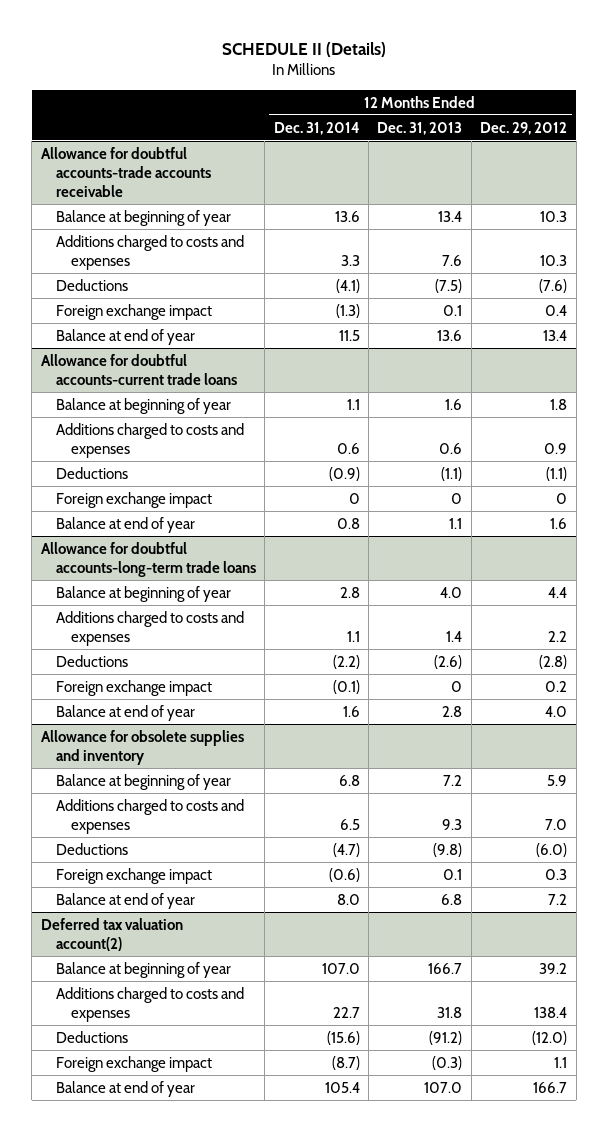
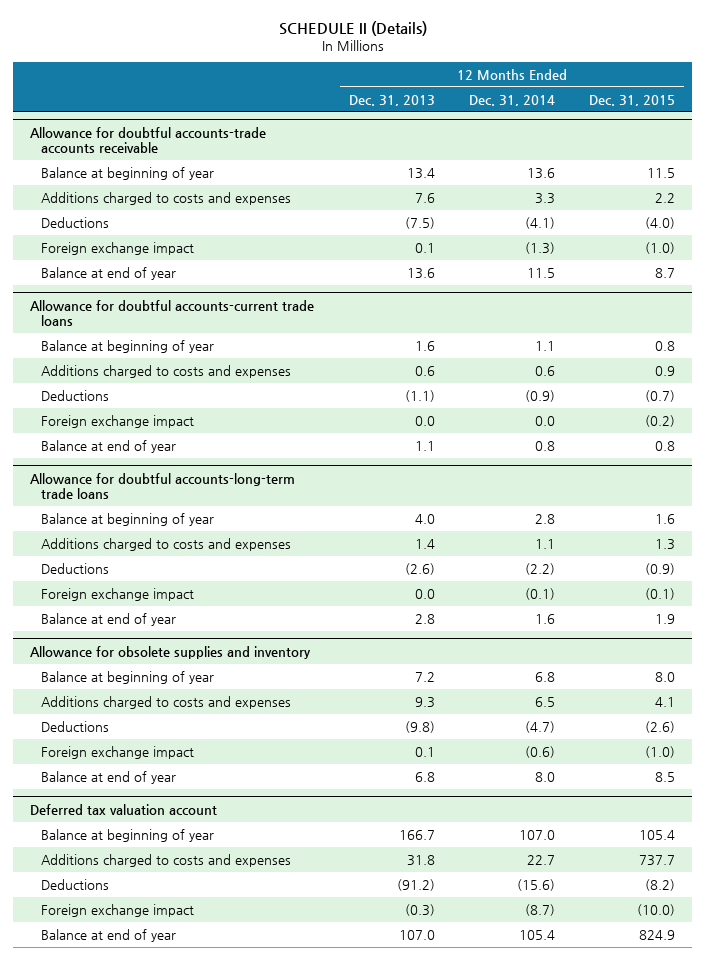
[480,121,568,135] Dec. 29, 2012 -> none
none -> [589,94,676,106] Dec. 31, 2015
[348,492,360,504] 0 -> [534,415,555,426] 0.0
[451,492,463,504] 0 -> [414,415,435,426] 0.0
[451,680,463,692] 0 -> [414,588,435,599] 0.0
[40,917,183,951] Deferred tax valuation account(2) -> [30,803,218,815] Deferred tax valuation account

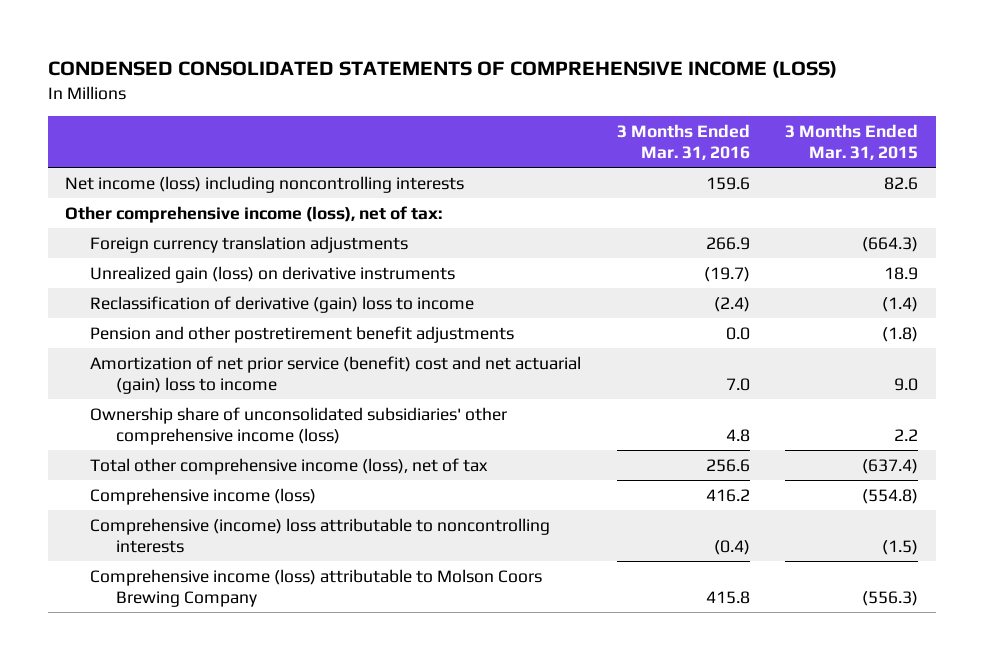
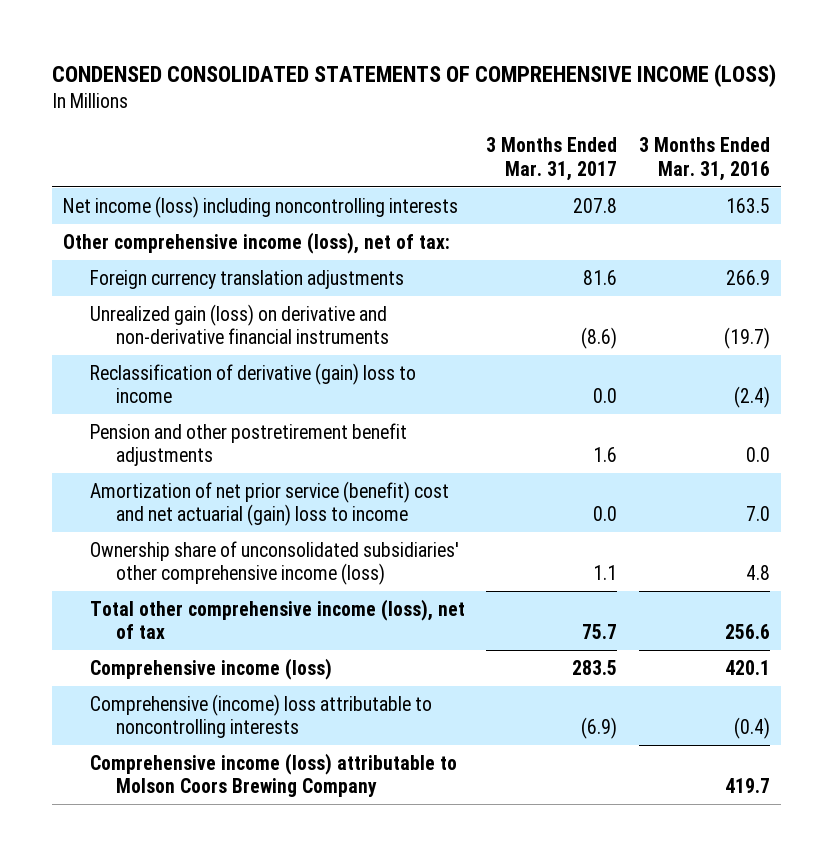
[784,124,918,161] 3 Months Ended Mar. 31, 2015 -> none
none -> [486,137,618,181] 3 Months Ended Mar. 31, 2017
[705,176,750,190] 159.6 -> [726,197,771,213] 163.5
[90,265,456,283] Unrealized gain (loss) on derivative instruments -> [89,303,390,344] Unrealized gain (loss) on derivative and non-derivative financial instruments
[705,488,750,502] 416.2 -> [725,659,771,675] 420.1
[705,590,750,604] 415.8 -> [725,777,771,793] 419.7

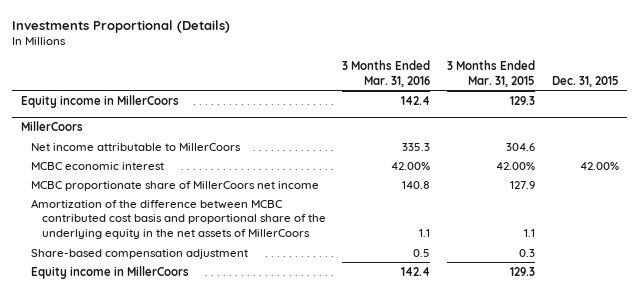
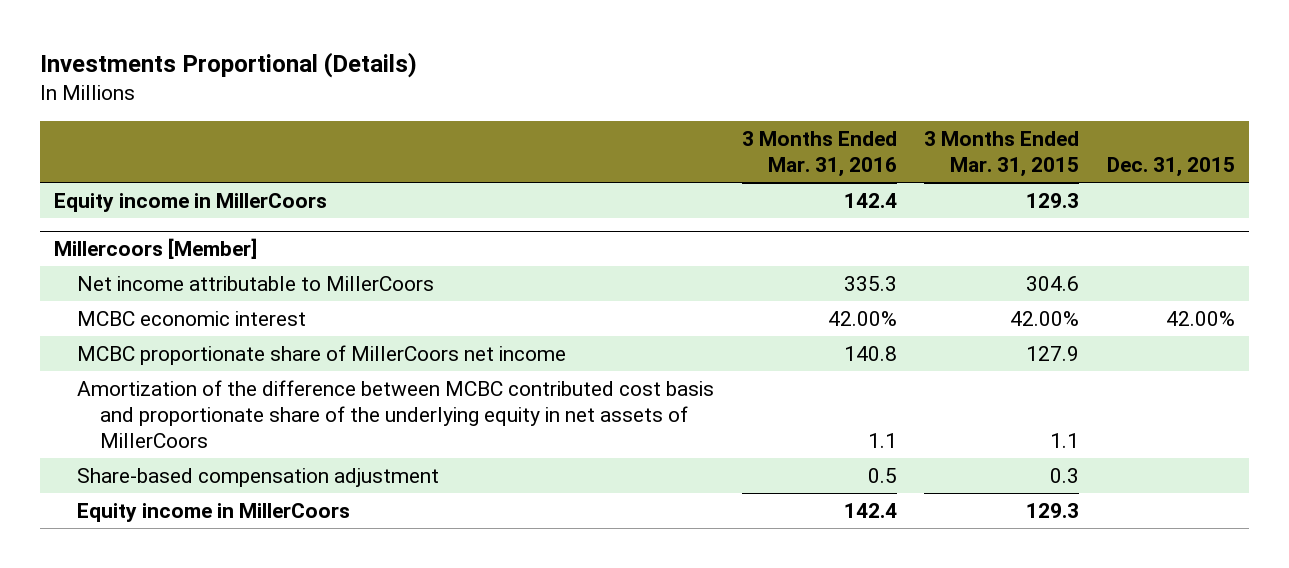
[20,120,83,131] MillerCoors -> [54,237,258,259] Millercoors [Member]
[31,198,326,239] Amortization of the difference between MCBC contributed cost basis and proportional share of the underlying equity in the net assets of MillerCoors -> [76,379,714,448] Amortization of the difference between MCBC contributed cost basis and proportionate share of the underlying equity in net assets of MillerCoors

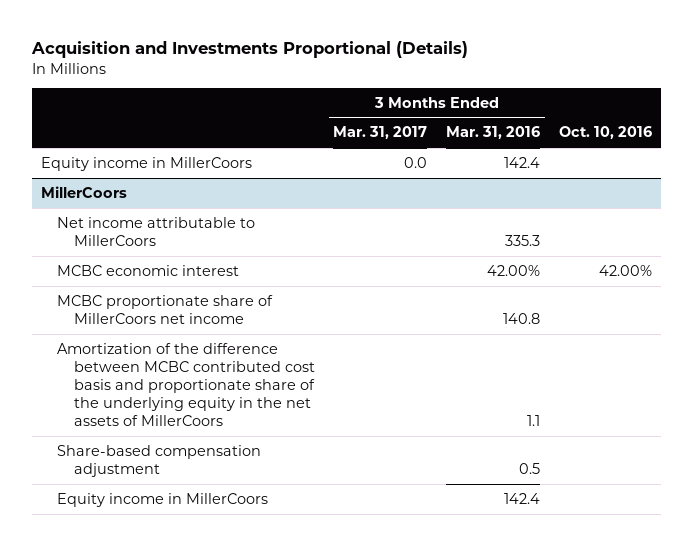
[40,52,418,79] Investments Proportional (Details) -> [30,41,468,59] Acquisition and Investments Proportional (Details)
[924,130,1080,178] 3 Months Ended Mar. 31, 2015 -> none
[1107,157,1236,178] Dec. 31, 2015 -> none
none -> [333,126,428,140] Mar. 31, 2017
none -> [558,126,652,140] Oct. 10, 2016
[54,237,258,259] Millercoors [Member] -> [41,185,128,198] MillerCoors
[76,379,714,448] Amortization of the difference between MCBC contributed cost basis and proportionate share of the underlying equity in net assets of MillerCoors -> [57,342,315,427] Amortization of the difference between MCBC contributed cost basis and proportionate share of the underlying equity in the net assets of MillerCoors

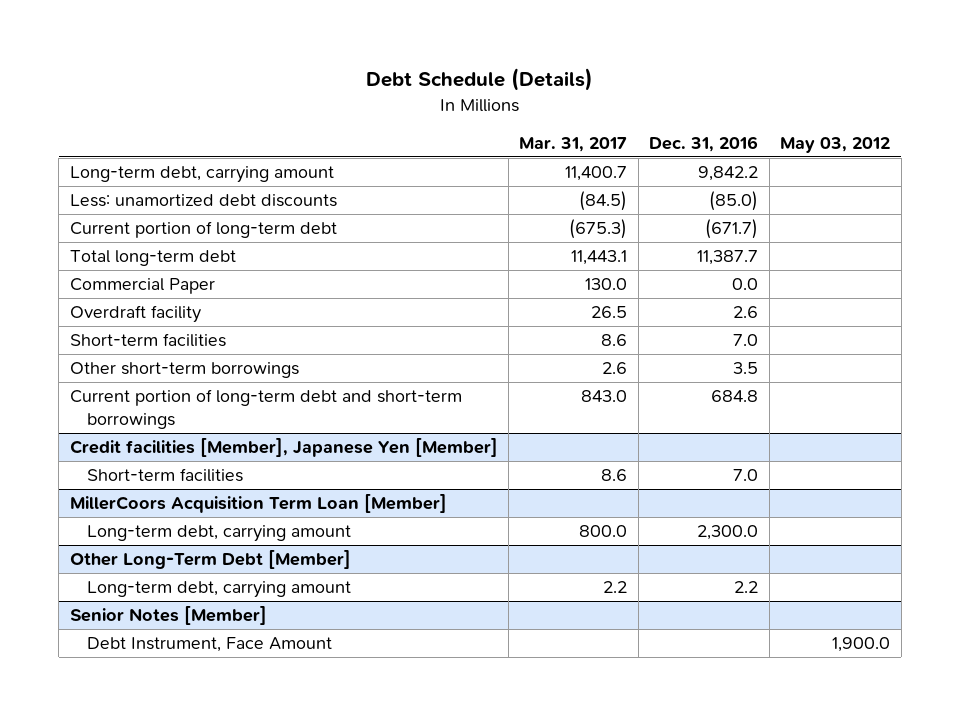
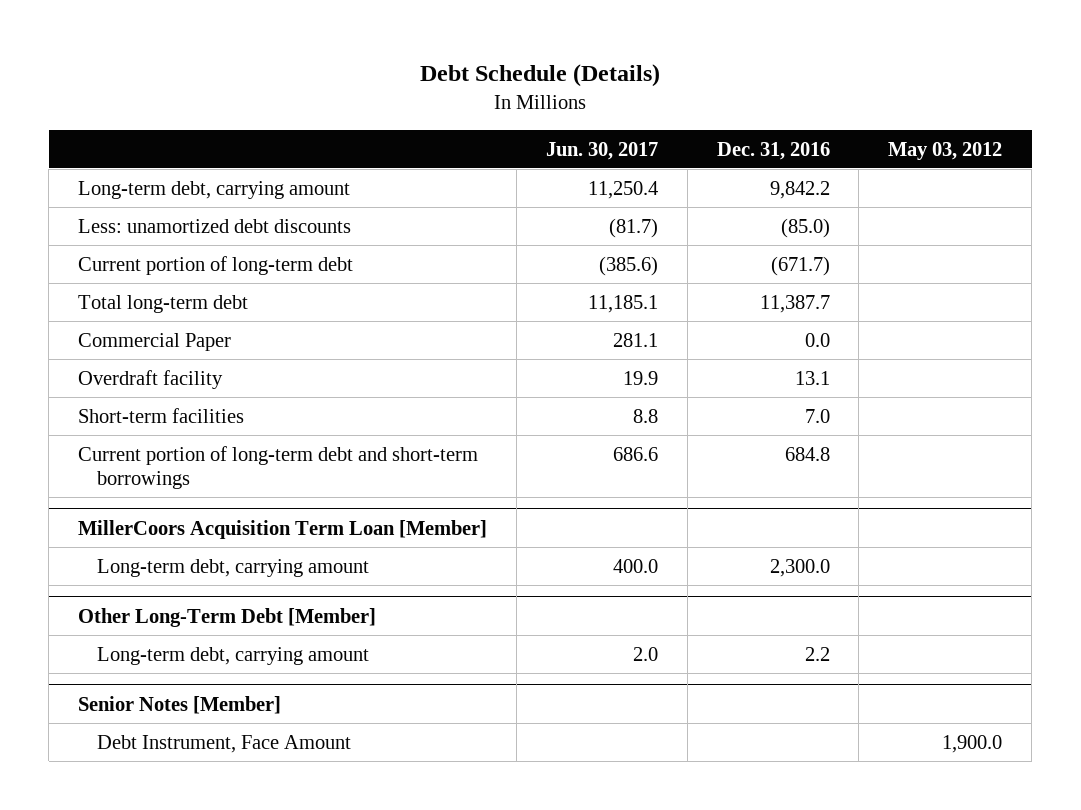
[519,136,628,152] Mar. 31, 2017 -> none
none -> [545,141,658,160] Jun. 30, 2017
[733,306,759,319] 2.6 -> [794,370,830,385] 13.1
[69,362,299,379] Other short-term borrowings -> none
[69,438,498,458] Credit facilities [Member], Japanese Yen [Member] -> none
[86,468,243,483] Short-term facilities -> none

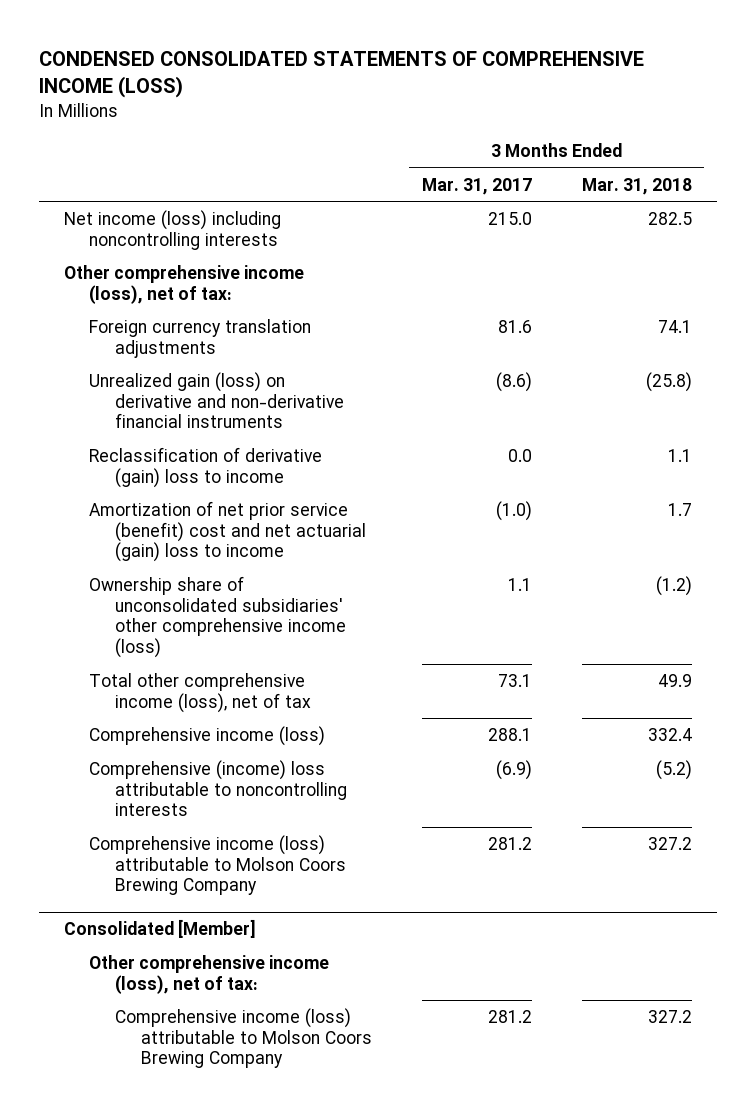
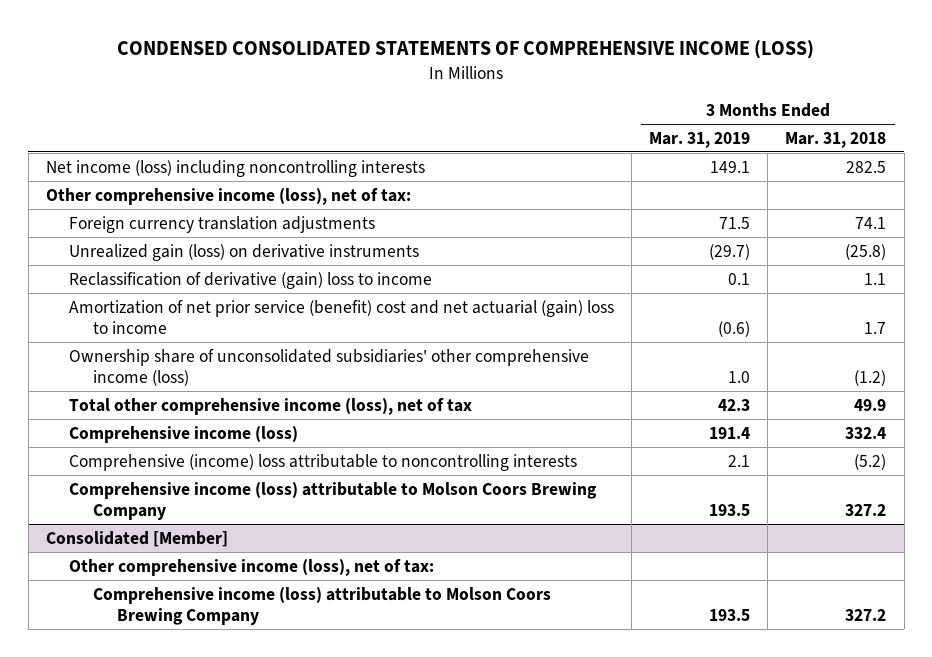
[421,177,532,195] Mar. 31, 2017 -> none
none -> [649,131,751,148] Mar. 31, 2019
[89,372,345,429] Unrealized gain (loss) on derivative and non-derivative financial instruments -> [69,243,420,261] Unrealized gain (loss) on derivative instruments

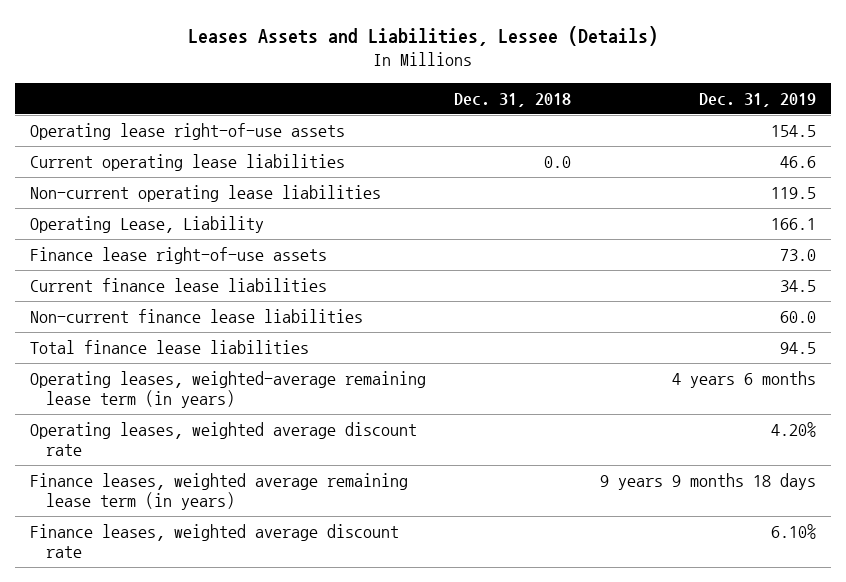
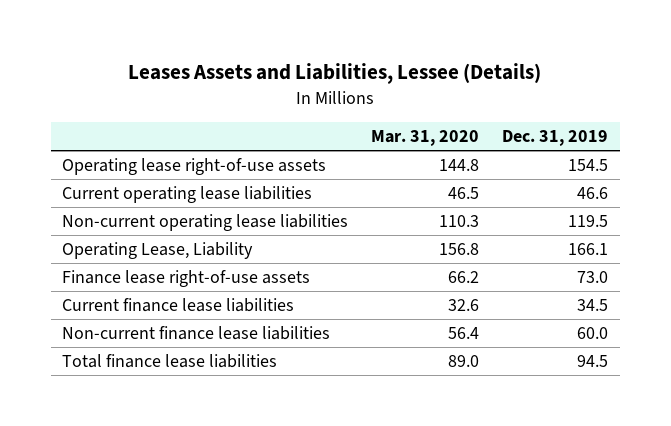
[454,92,572,107] Dec. 31, 2018 -> none
none -> [371,130,480,147] Mar. 31, 2020
[29,371,426,409] Operating leases, weighted-average remaining lease term (in years) -> none
[29,422,417,457] Operating leases, weighted average discount rate -> none
[29,473,408,511] Finance leases, weighted average remaining lease term (in years) -> none
[29,524,399,559] Finance leases, weighted average discount rate -> none

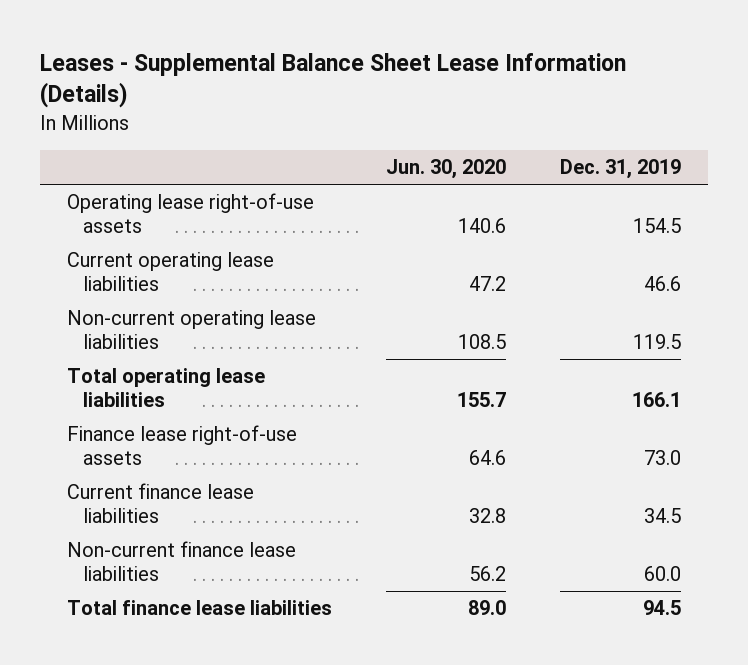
[128,63,542,85] Leases Assets and Liabilities, Lessee (Details) -> [39,53,626,109] Leases - Supplemental Balance Sheet Lease Information (Details)
[371,130,480,147] Mar. 31, 2020 -> none
none -> [386,159,507,180] Jun. 30, 2020
[62,242,254,260] Operating Lease, Liability -> [66,368,265,408] Total operating lease liabilities

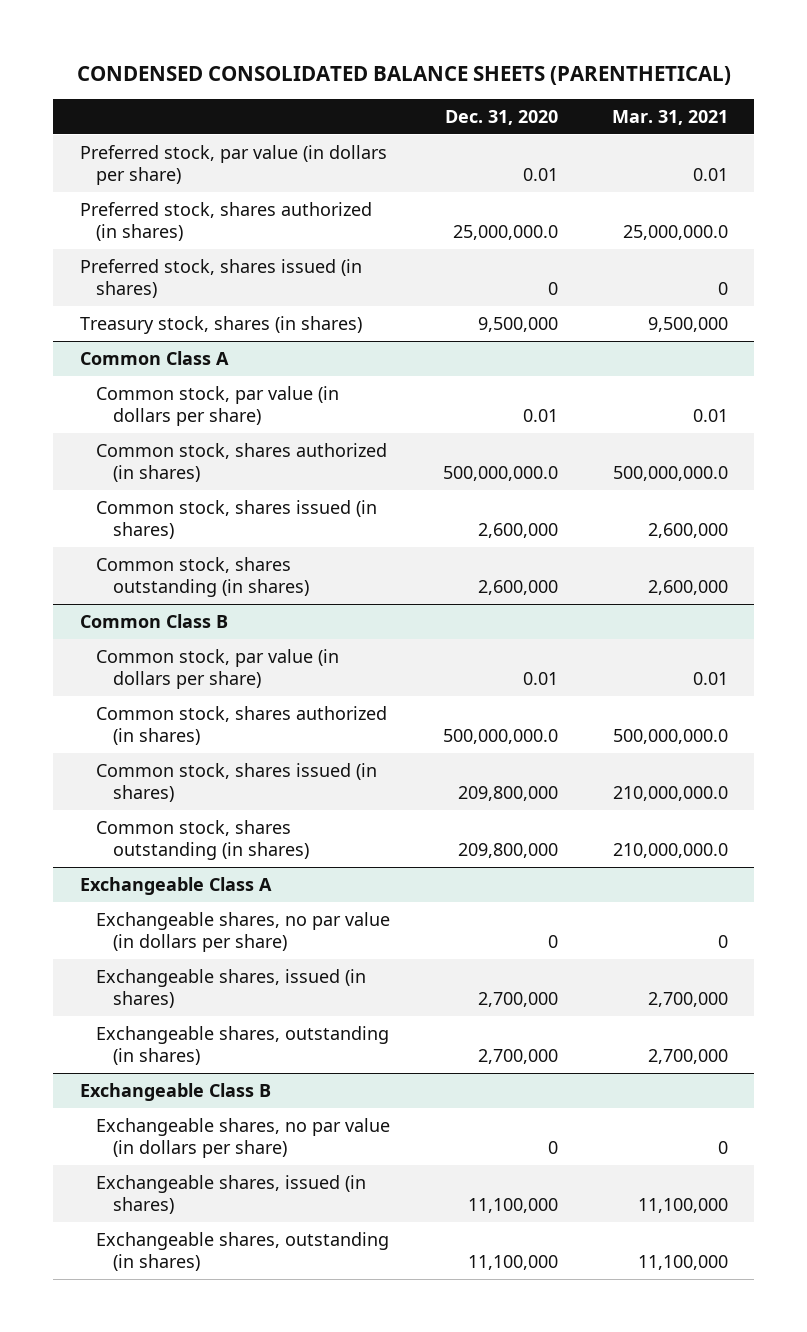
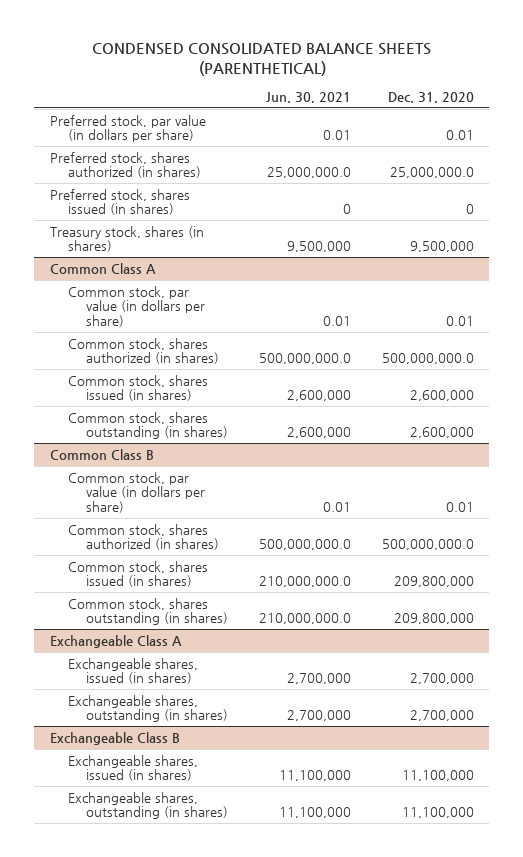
[611,109,728,125] Mar. 31, 2021 -> none
none -> [265,91,351,103] Jun. 30, 2021
[96,911,391,952] Exchangeable shares, no par value (in dollars per share) -> none
[96,1117,391,1158] Exchangeable shares, no par value (in dollars per share) -> none

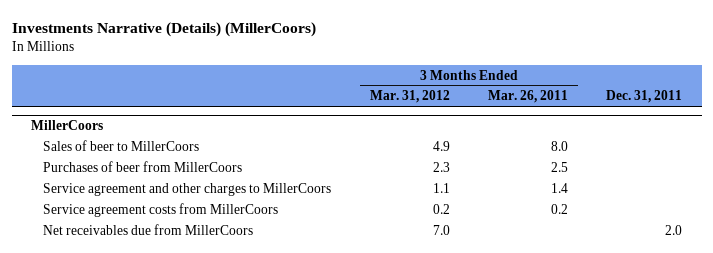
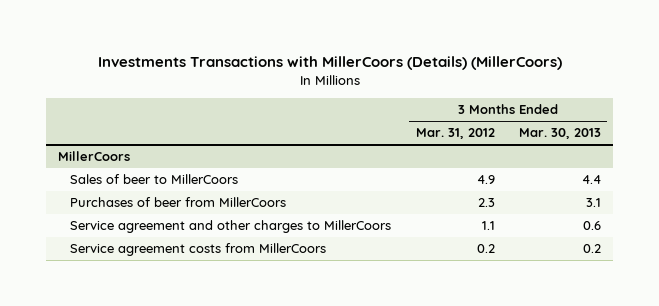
[11,22,316,38] Investments Narrative (Details) (MillerCoors) -> [97,55,562,70] Investments Transactions with MillerCoors (Details) (MillerCoors)
[488,90,569,104] Mar. 26, 2011 -> none
[606,90,683,104] Dec. 31, 2011 -> none
none -> [518,128,601,140] Mar. 30, 2013
[43,223,254,235] Net receivables due from MillerCoors -> none

